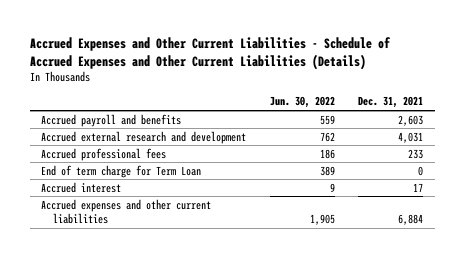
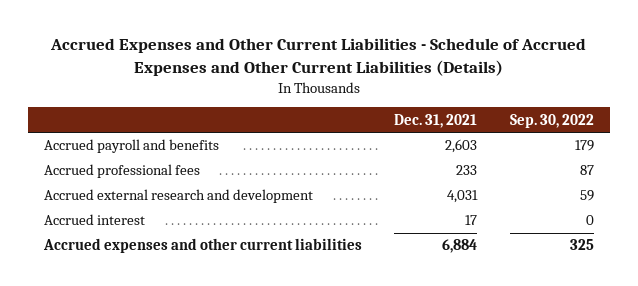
[269,96,335,109] Jun. 30, 2022 -> none
none -> [510,113,595,128] Sep. 30, 2022
[41,164,202,178] End of term charge for Term Loan -> none
[41,130,247,144] Accrued external research and development -> [43,189,313,204] Accrued external research and development

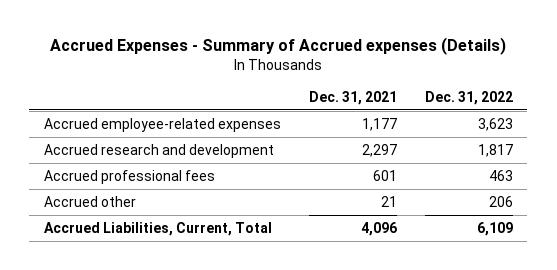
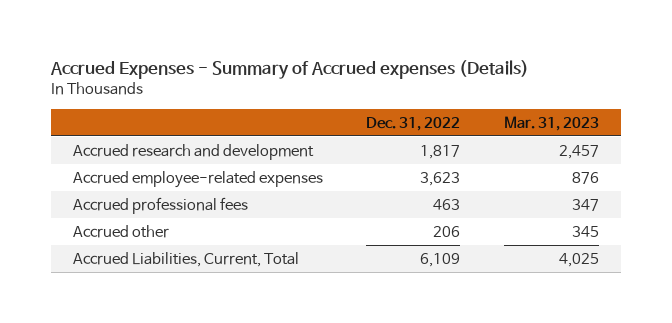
[308,90,397,105] Dec. 31, 2021 -> none
none -> [503,115,599,131] Mar. 31, 2023
[43,118,281,133] Accrued employee-related expenses -> [72,170,323,188] Accrued employee-related expenses

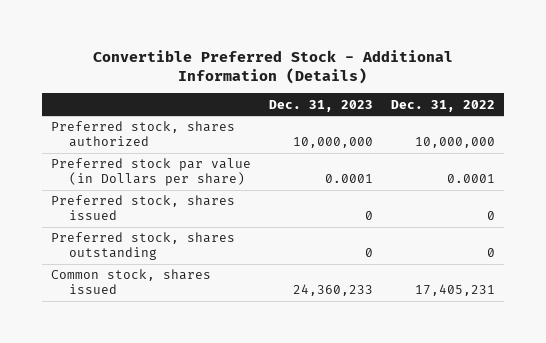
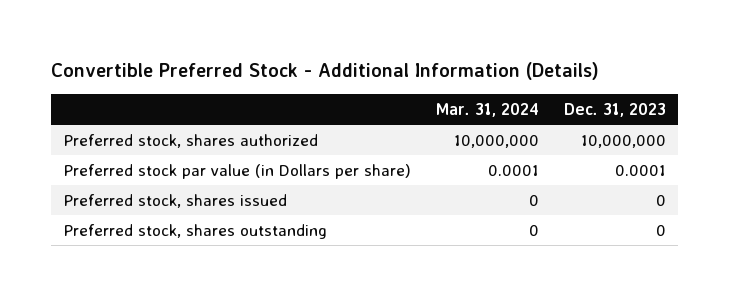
[391,99,496,112] Dec. 31, 2022 -> none
none -> [435,102,539,117] Mar. 31, 2024
[51,269,212,295] Common stock, shares issued -> none

